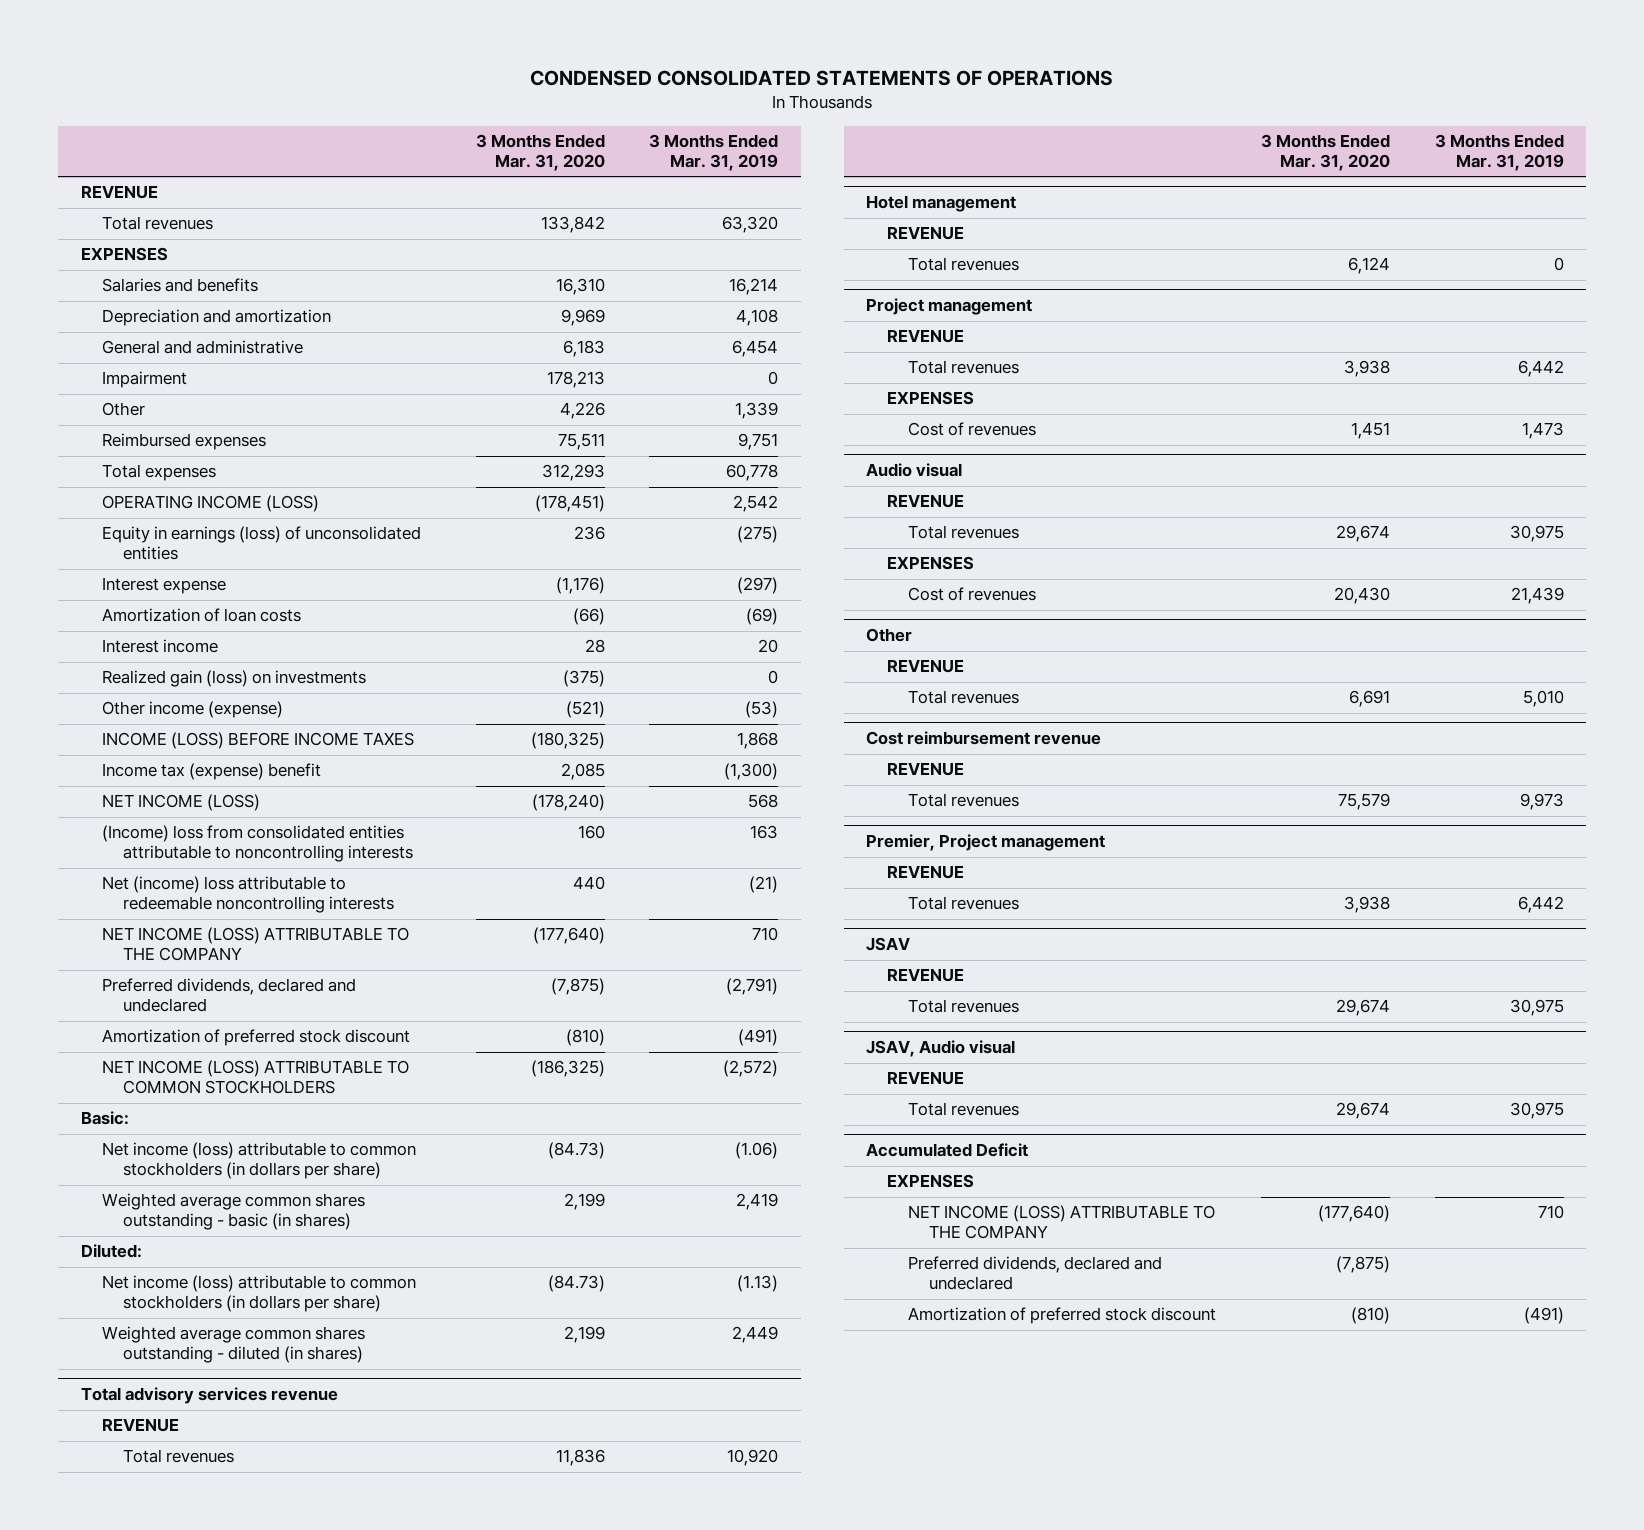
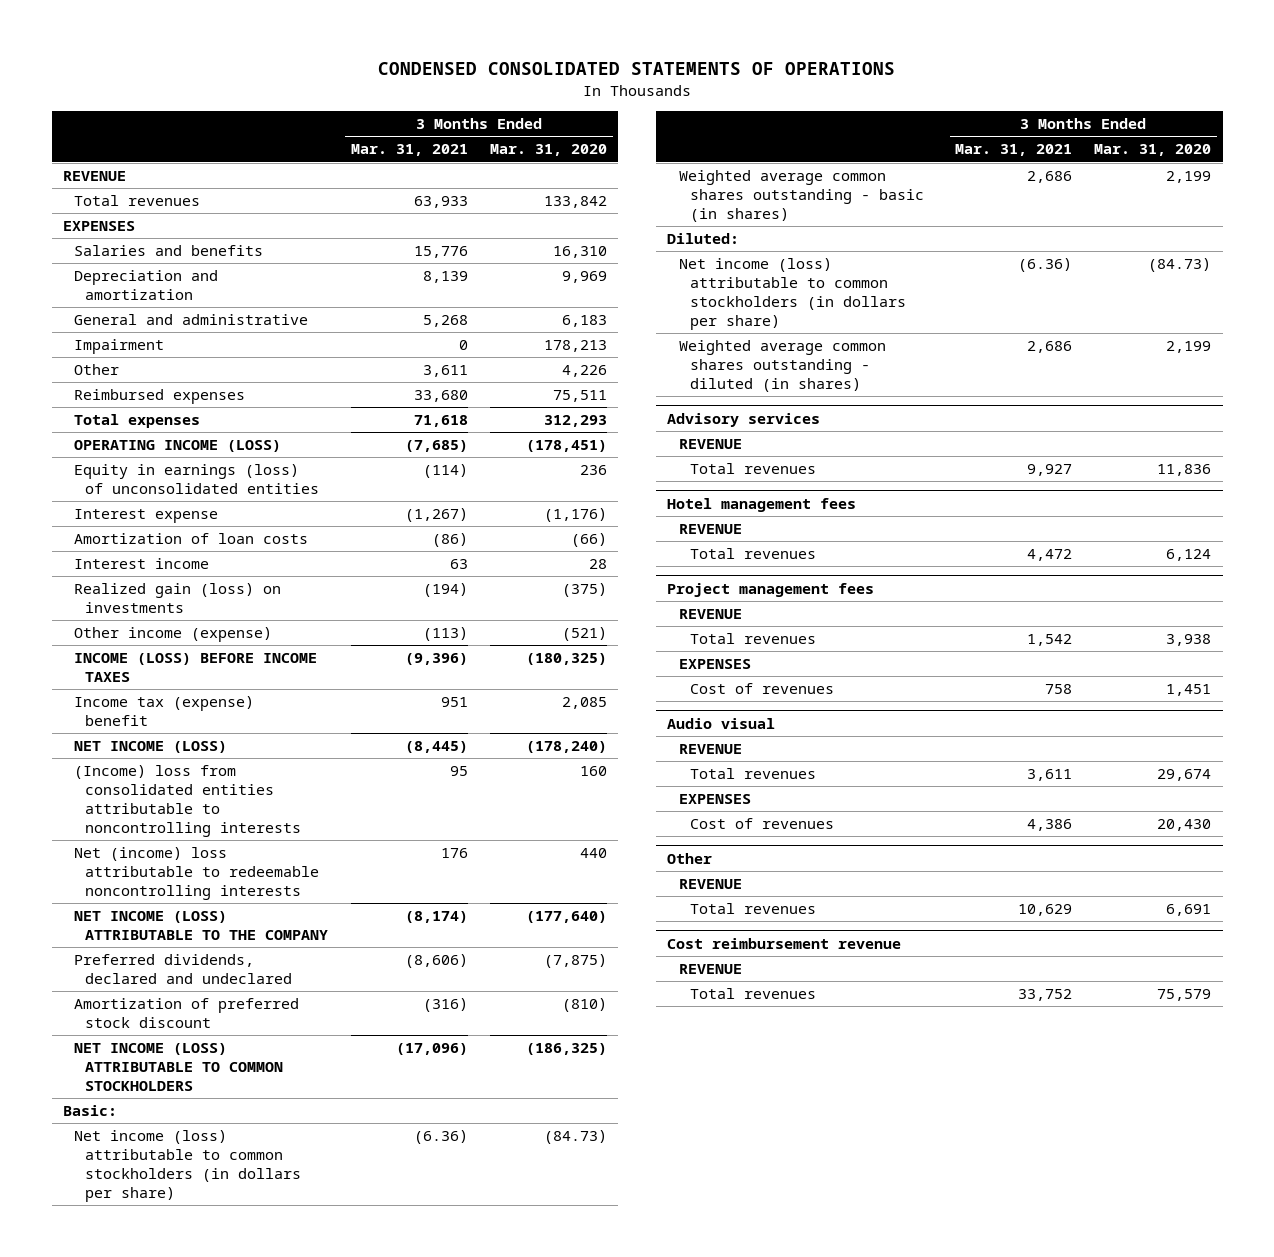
[649,134,779,171] 3 Months Ended Mar. 31, 2019 -> none
none -> [350,144,468,157] Mar. 31, 2021
[80,1387,338,1405] Total advisory services revenue -> [667,412,821,427] Advisory services
[866,195,1017,213] Hotel management -> [667,497,857,512] Hotel management fees
[866,298,1033,316] Project management -> [667,582,875,597] Project management fees
[866,834,1106,852] Premier, Project management -> none
[887,865,965,880] REVENUE -> none
[908,896,1020,911] Total revenues -> none
[866,937,911,952] JSAV -> none
[887,968,965,983] REVENUE -> none
[908,999,1020,1014] Total revenues -> none
[866,1040,1016,1058] JSAV, Audio visual -> none
[887,1071,965,1086] REVENUE -> none
[908,1102,1020,1117] Total revenues -> none
[866,1143,1029,1158] Accumulated Deficit -> none
[887,1174,975,1189] EXPENSES -> none
[908,1205,1216,1240] NET INCOME (LOSS) ATTRIBUTABLE TO THE COMPANY -> none
[908,1256,1163,1291] Preferred dividends, declared and undeclared -> none
[908,1307,1217,1325] Amortization of preferred stock discount -> none

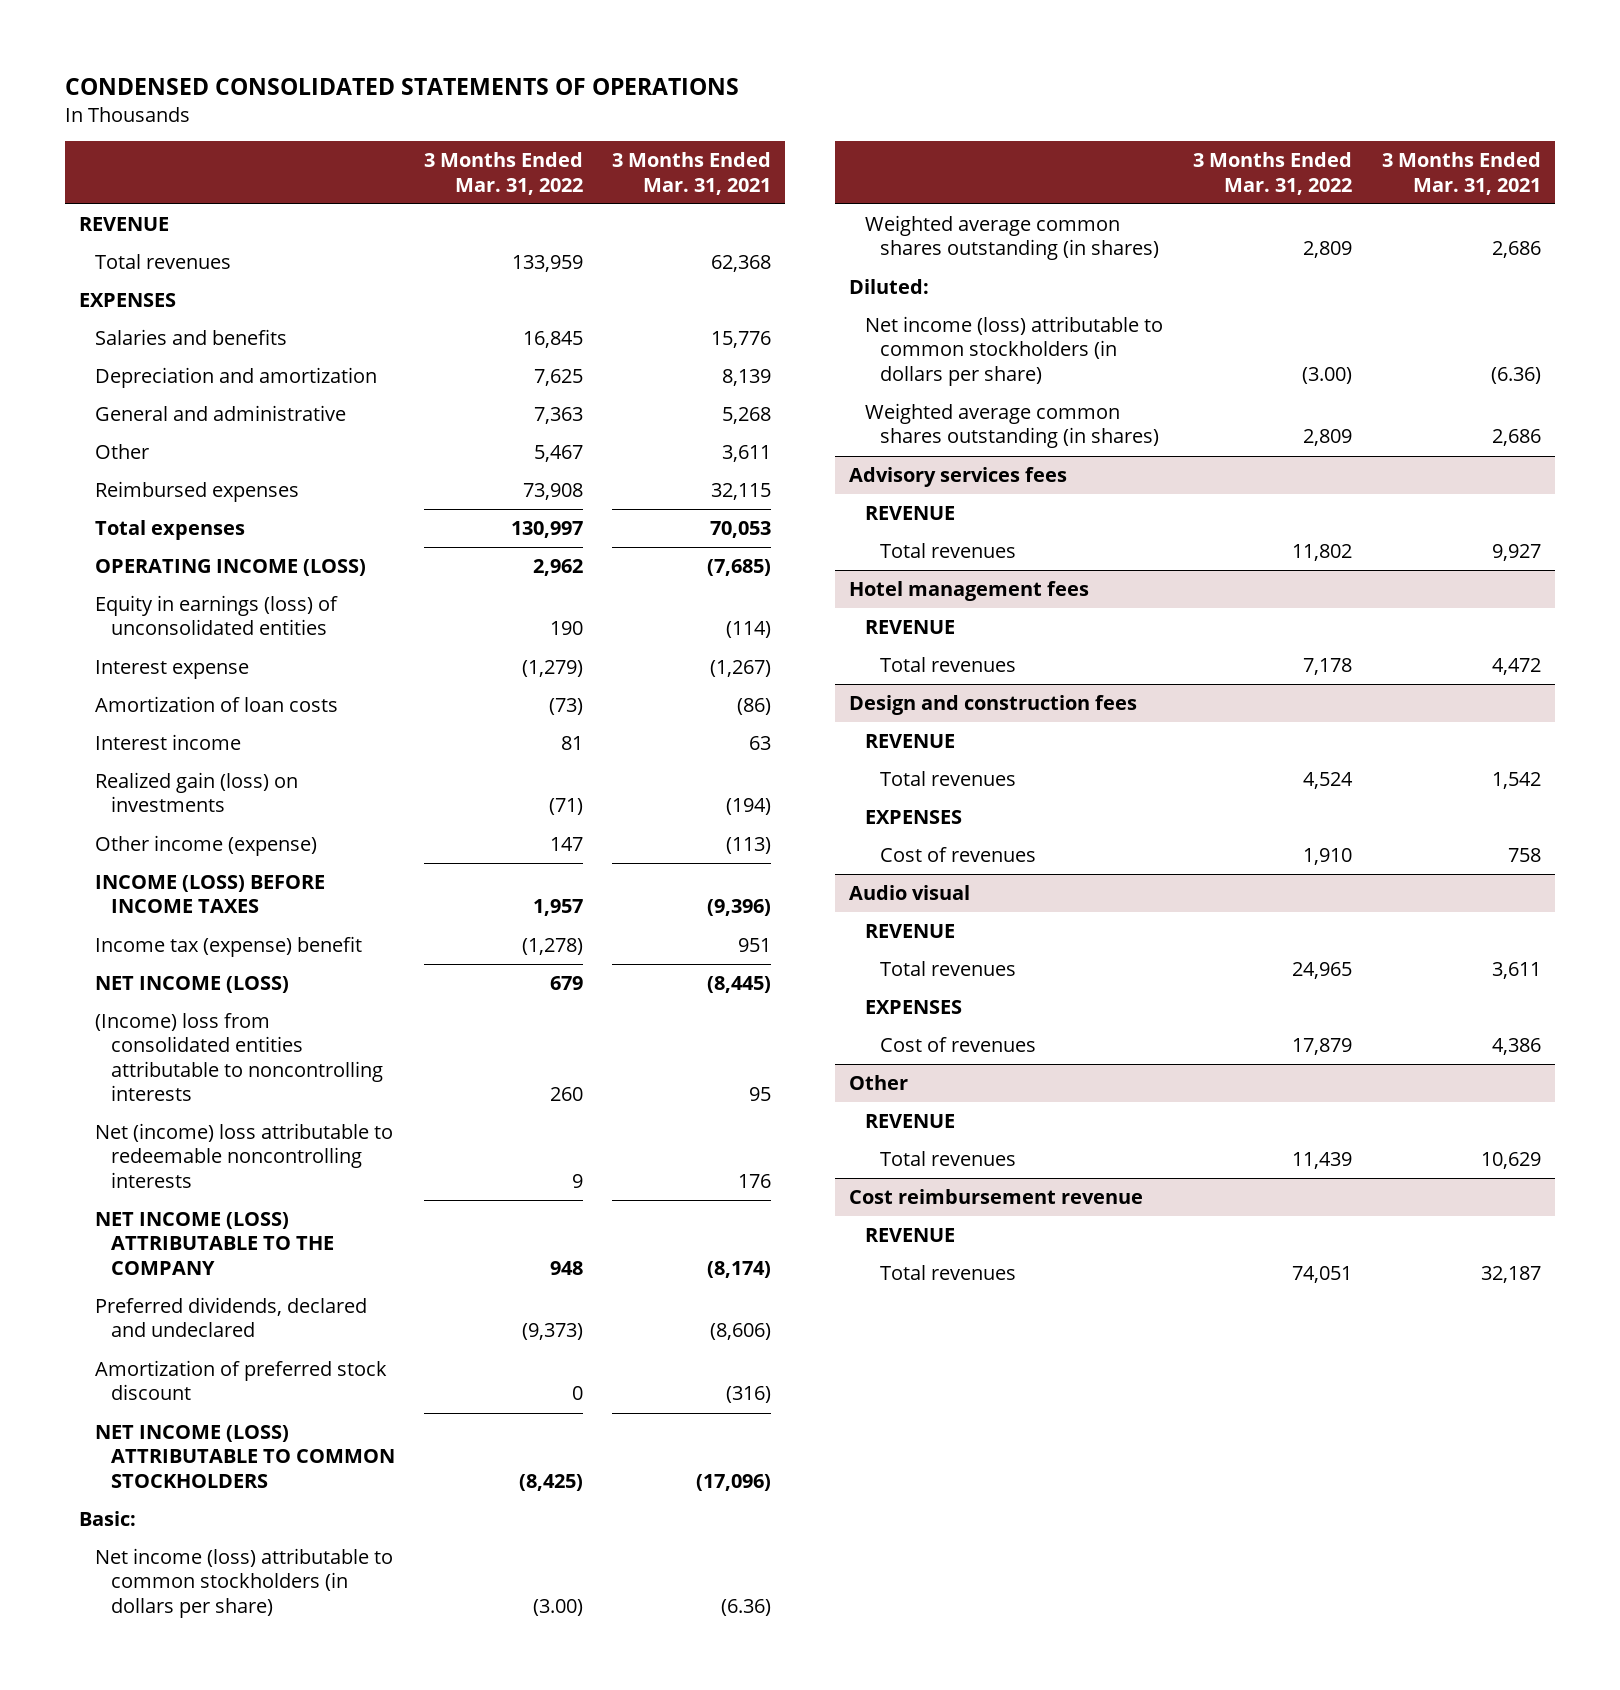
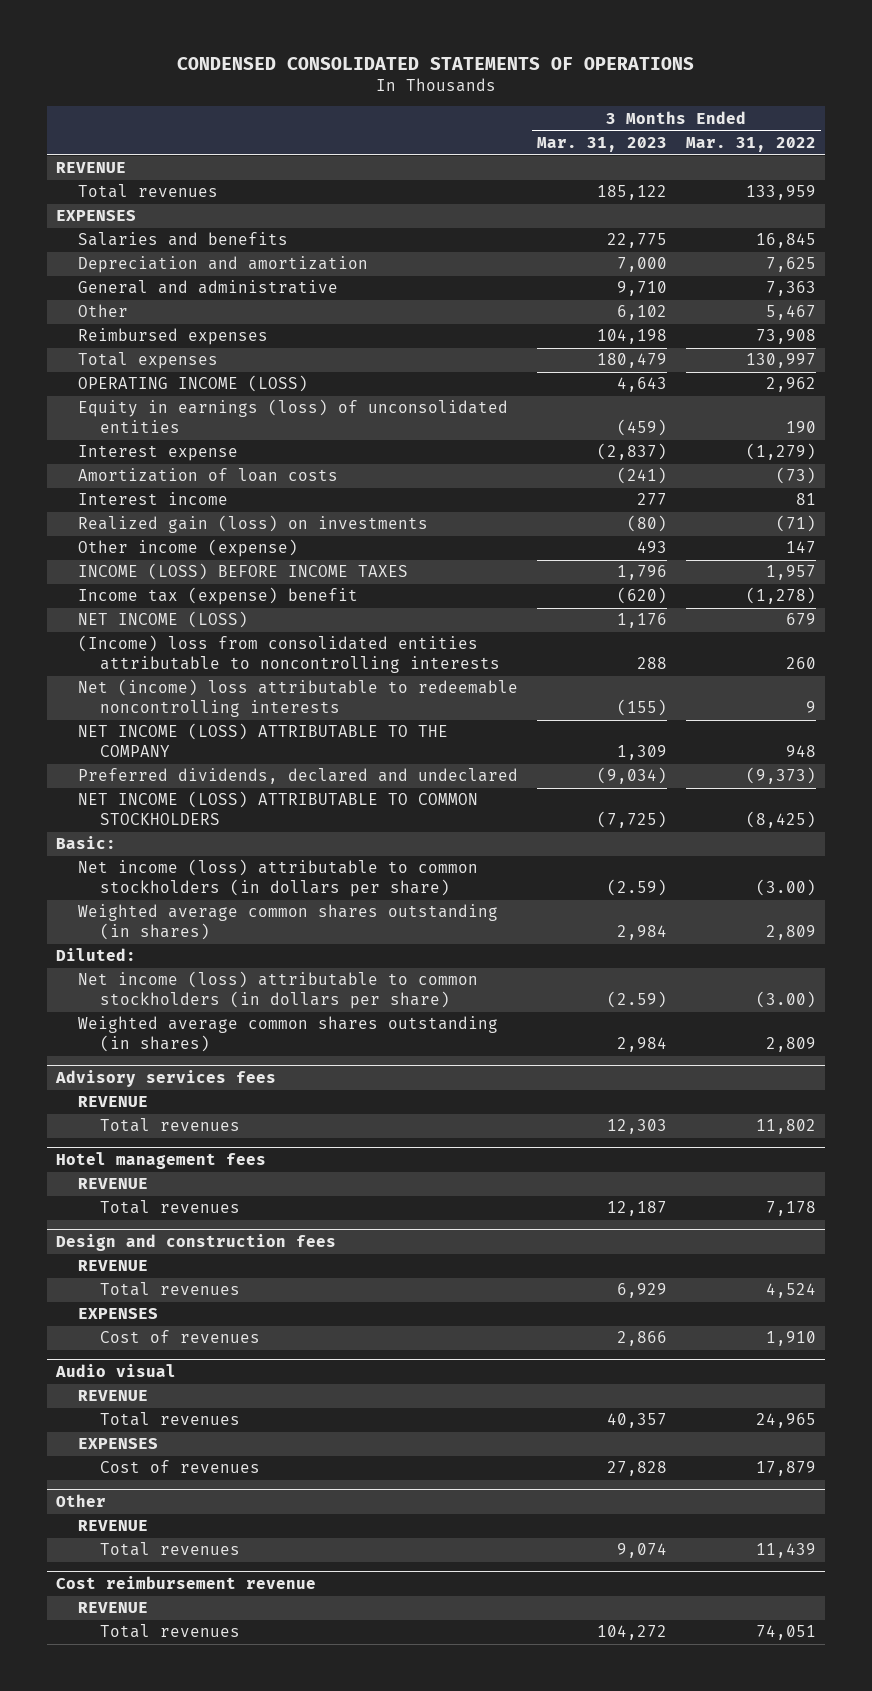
[611,152,771,195] 3 Months Ended Mar. 31, 2021 -> none
none -> [536,137,667,153] Mar. 31, 2023
[94,1360,387,1401] Amortization of preferred stock discount -> none

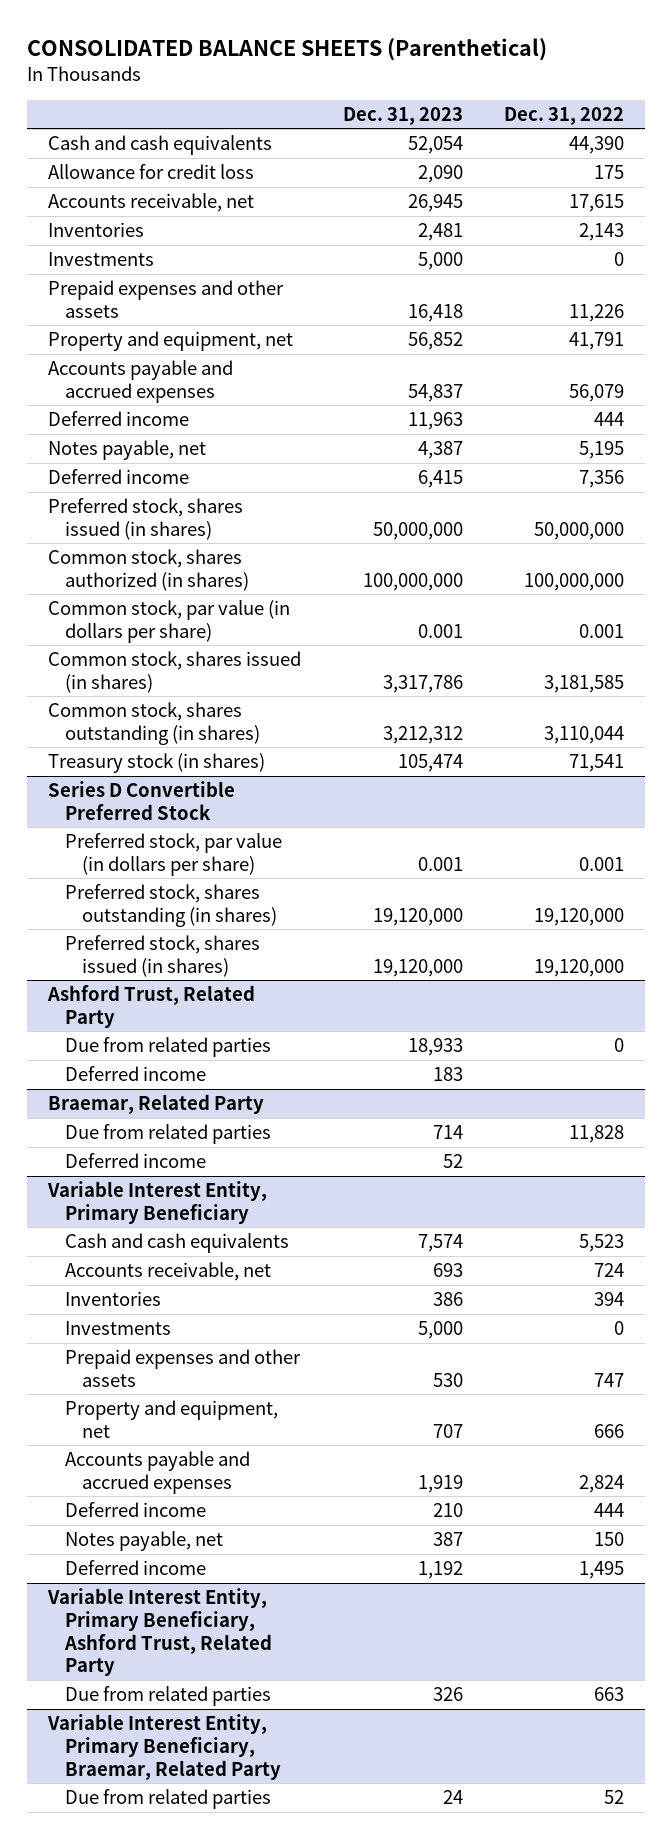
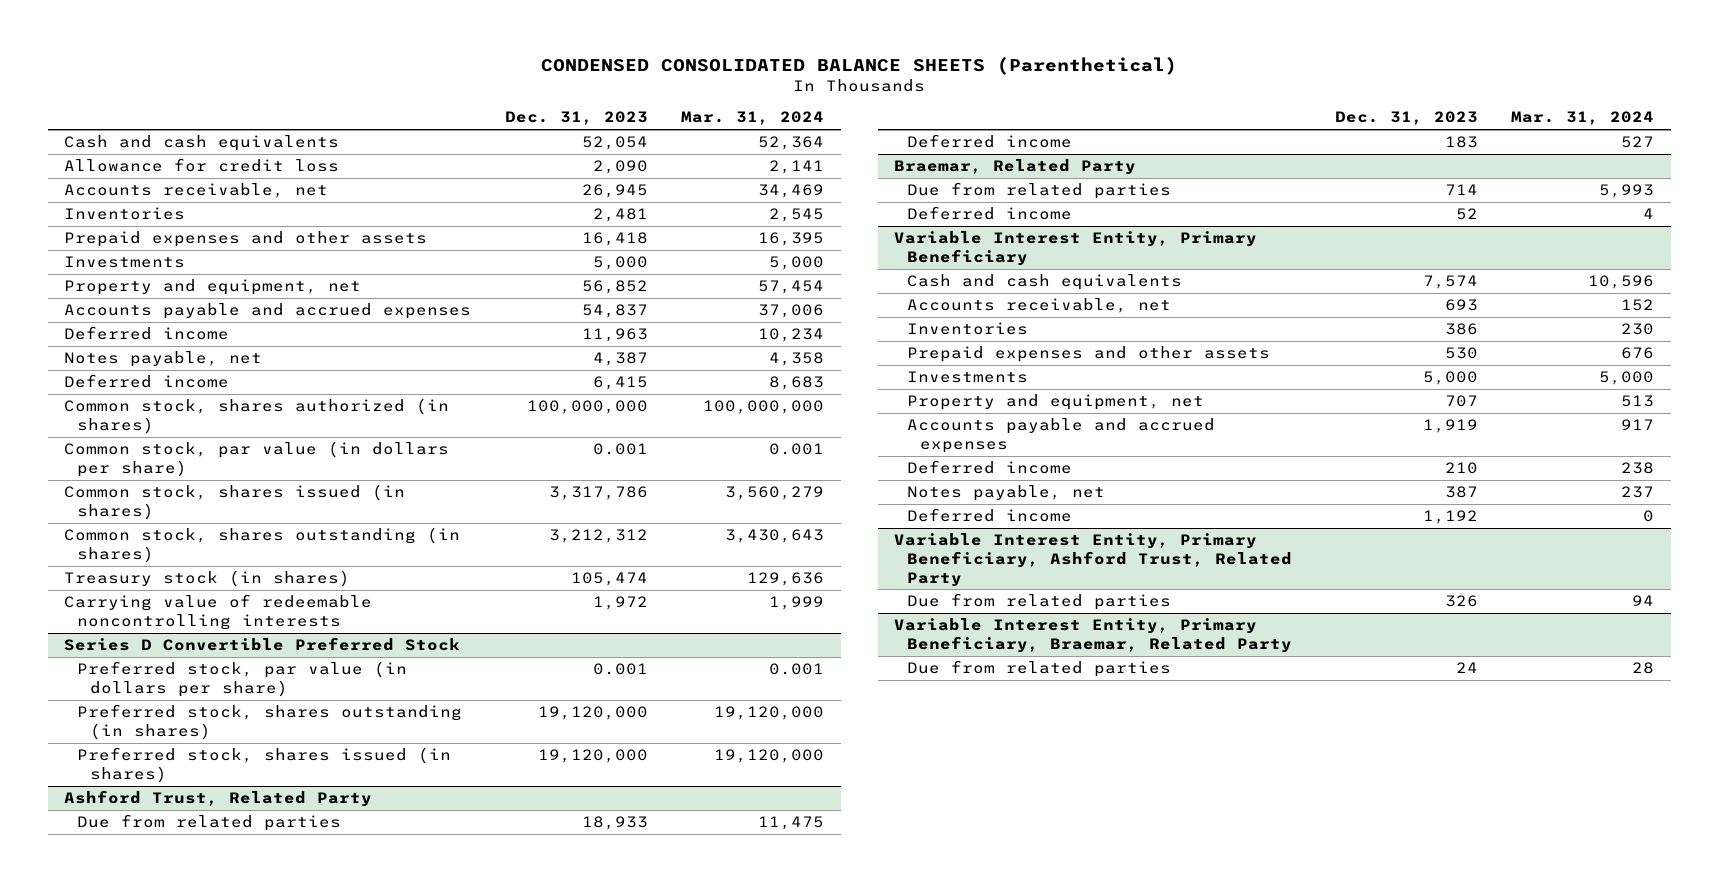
[27,38,548,62] CONSOLIDATED BALANCE SHEETS (Parenthetical) -> [541,56,1178,75] CONDENSED CONSOLIDATED BALANCE SHEETS (Parenthetical)
[504,106,625,125] Dec. 31, 2022 -> none
none -> [681,111,825,126] Mar. 31, 2024
[47,252,154,267] Investments -> [64,256,186,269] Investments
[47,498,243,540] Preferred stock, shares issued (in shares) -> none
none -> [64,594,373,630] Carrying value of redeemable noncontrolling interests
[64,1321,171,1336] Investments -> [907,371,1029,384] Investments

